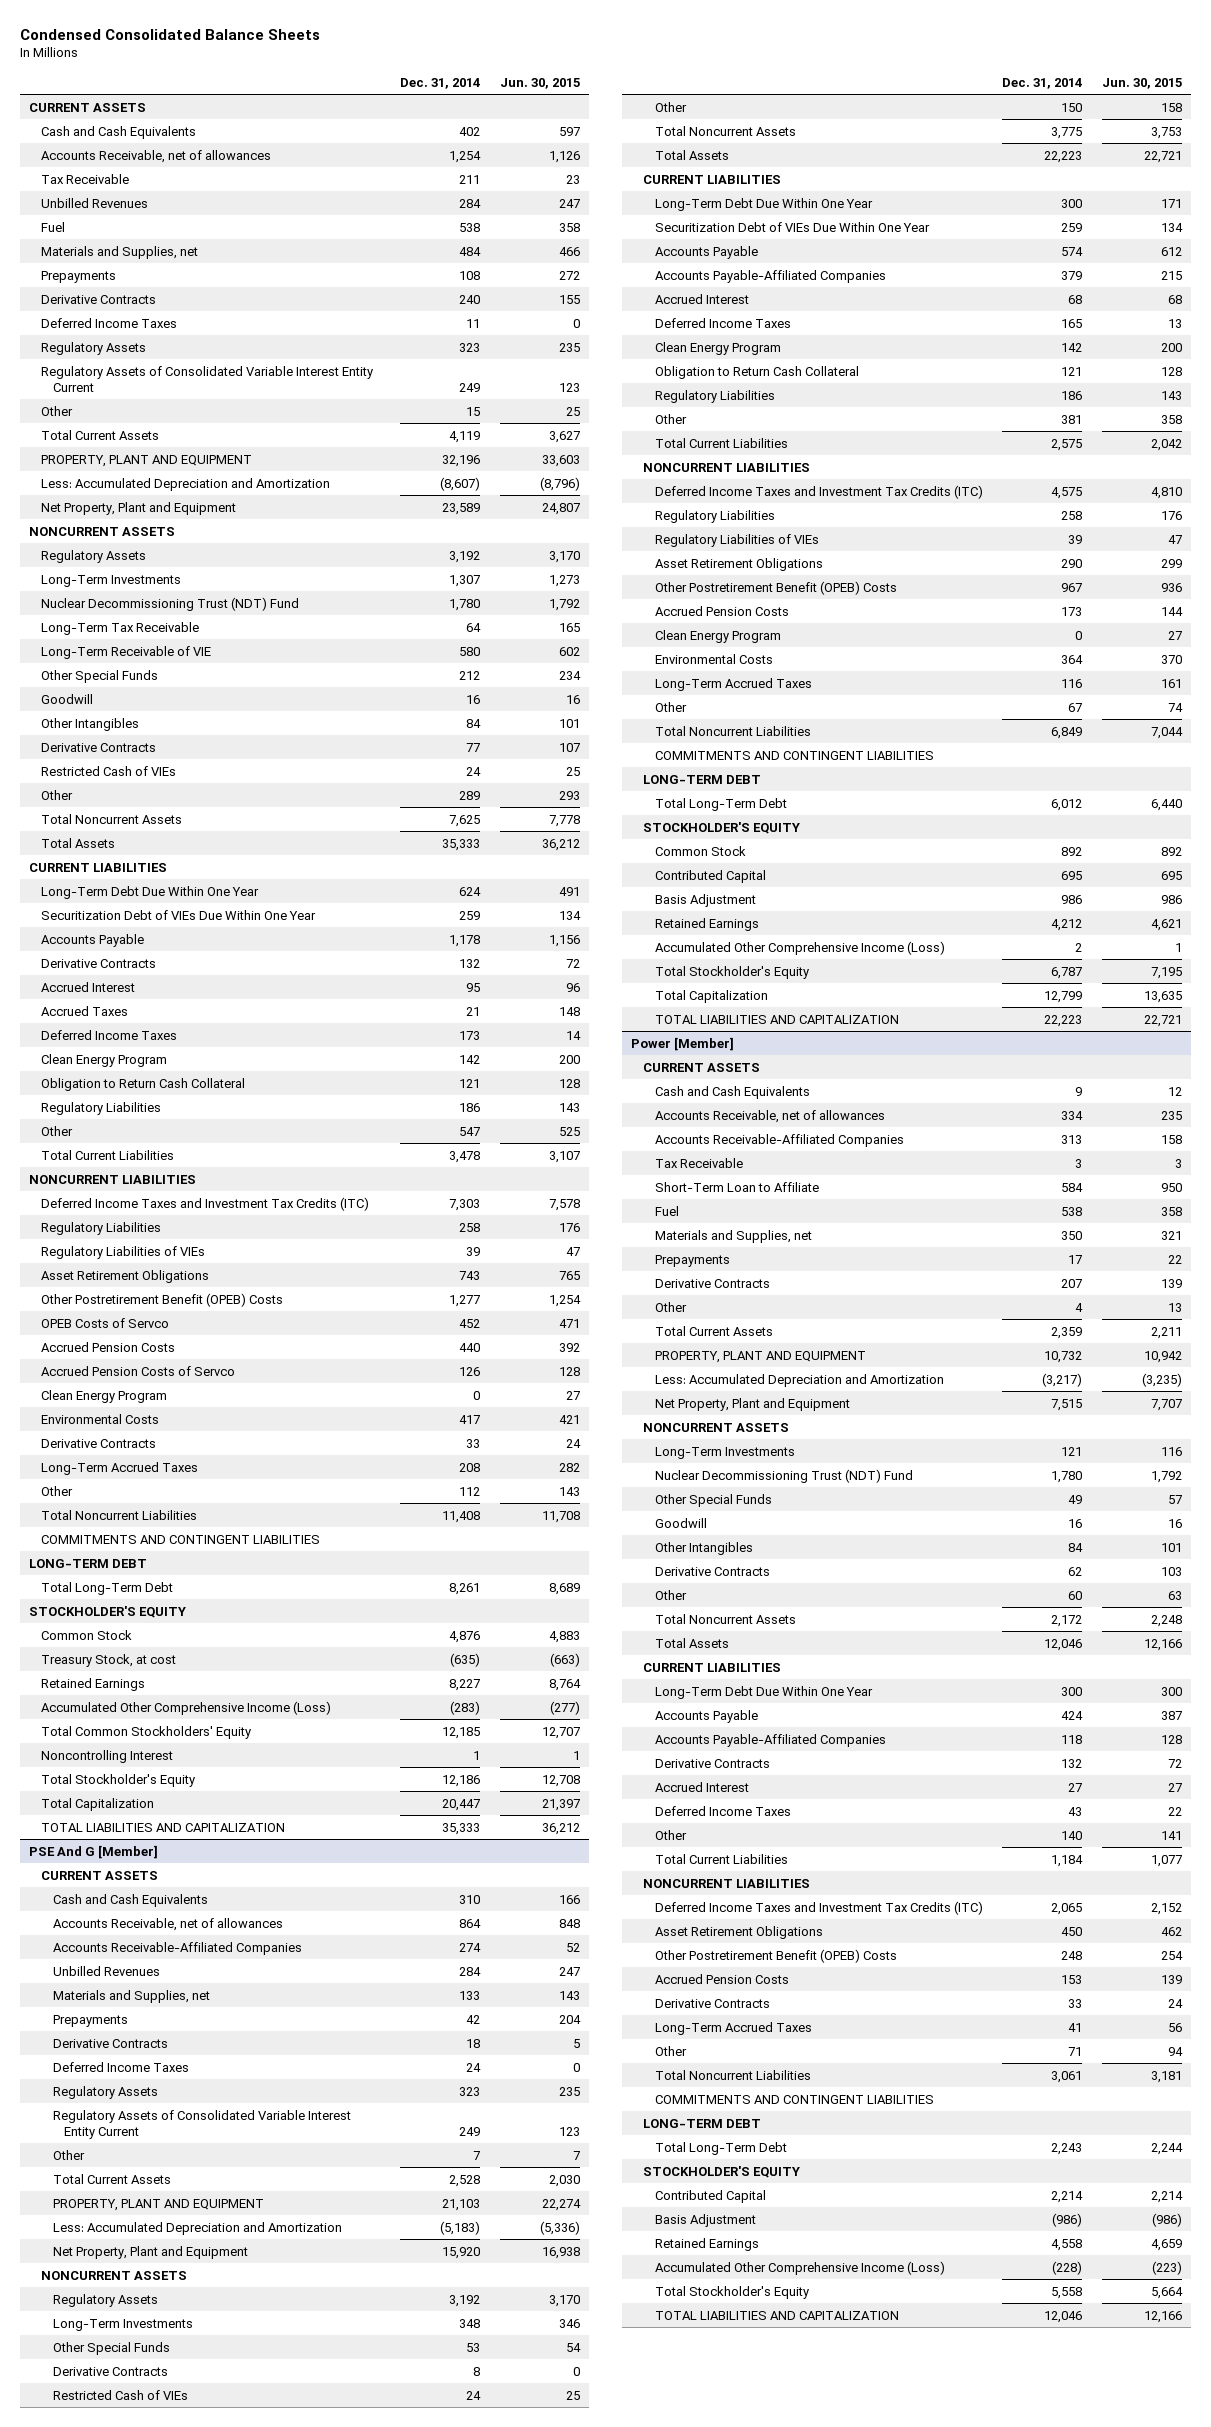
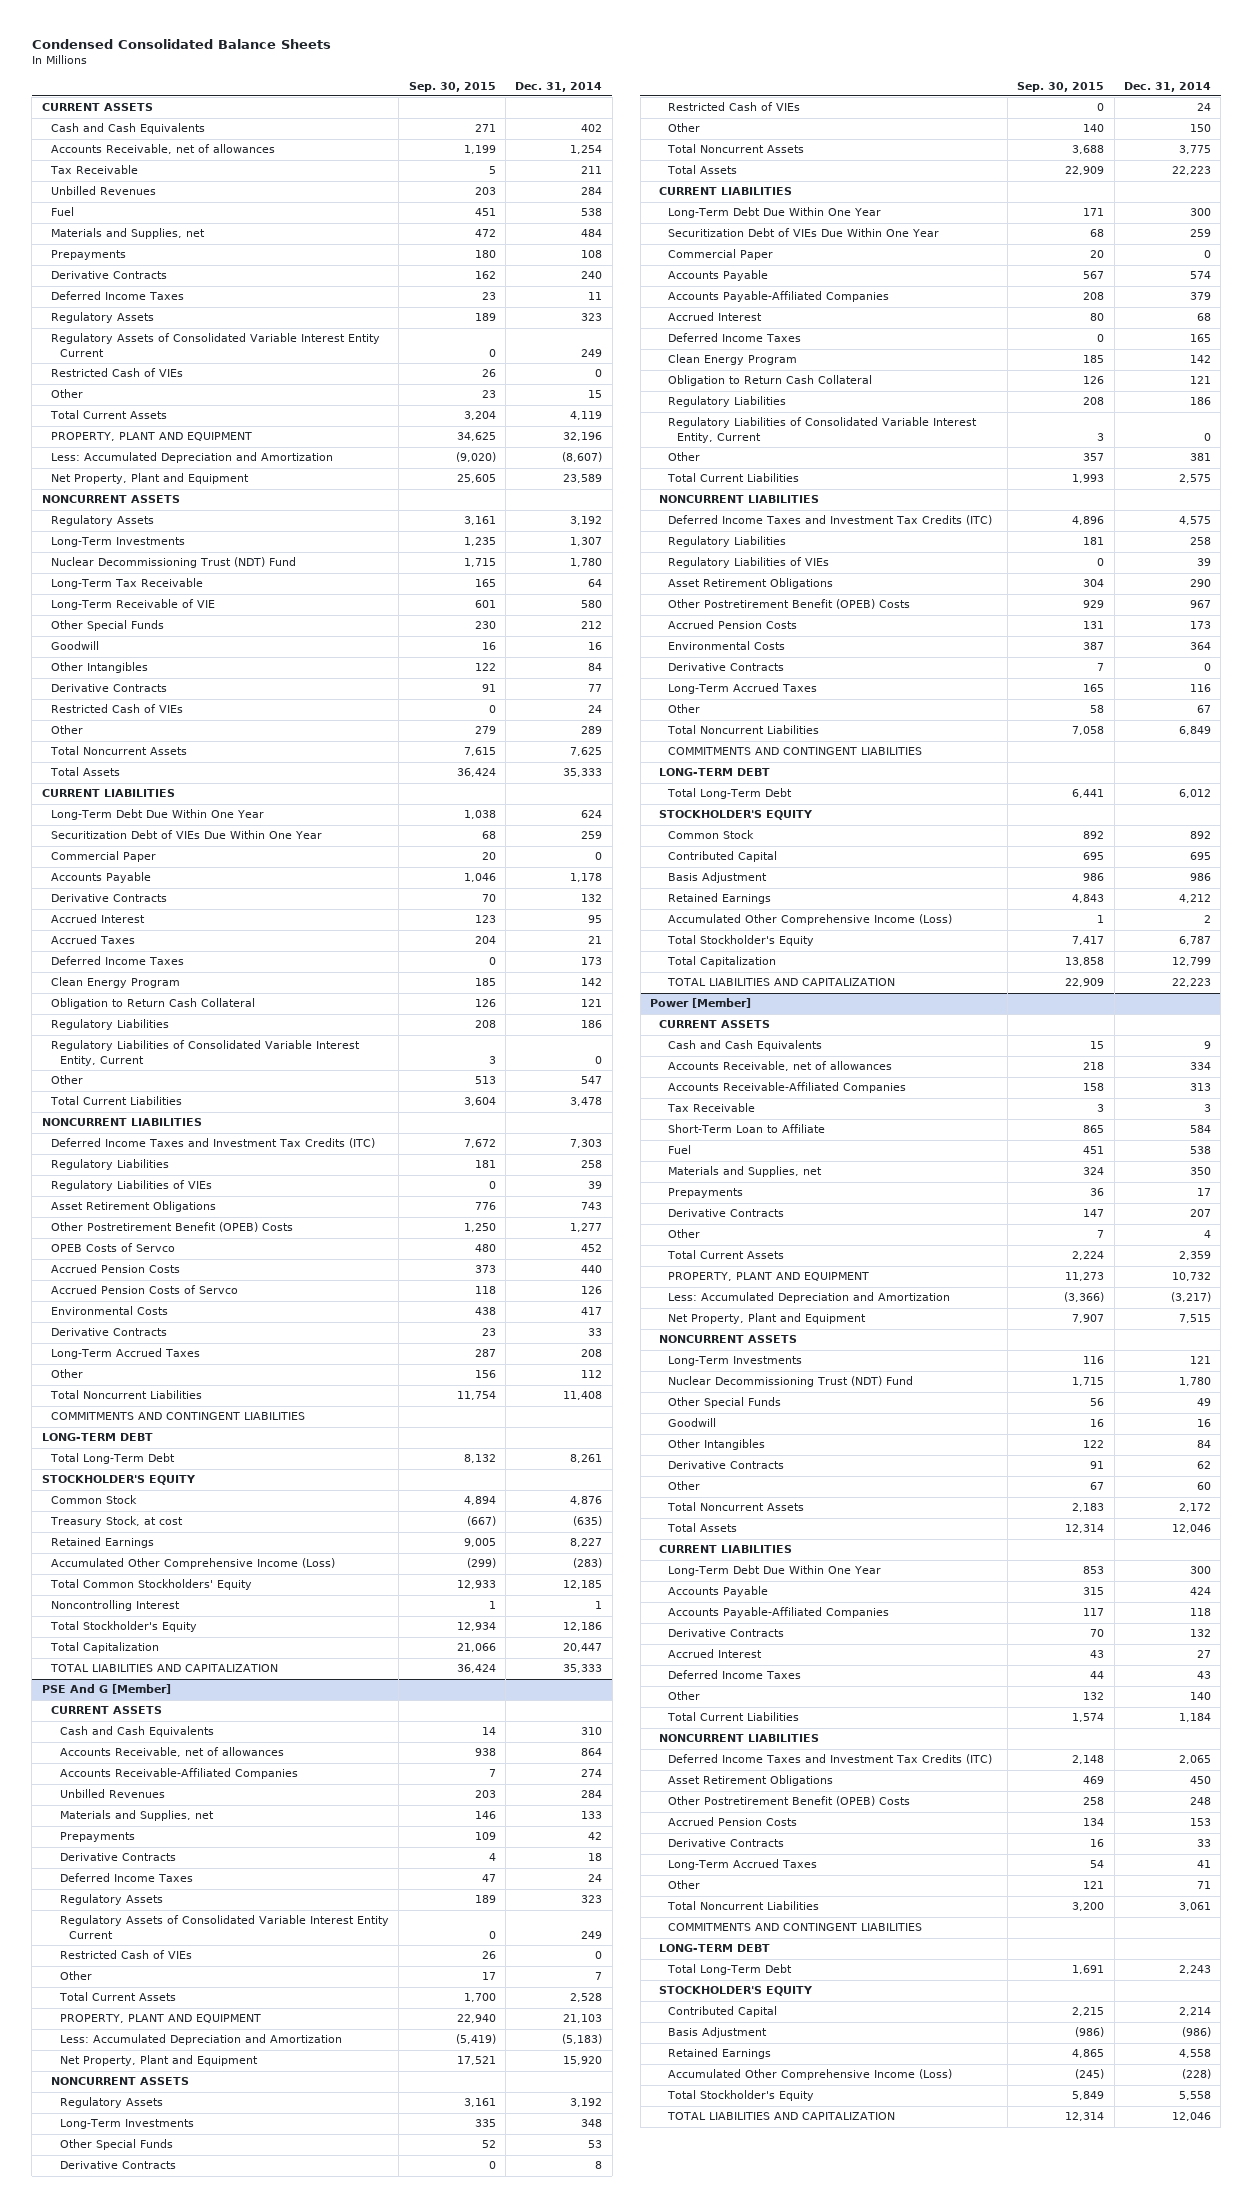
[499,77,580,89] Jun. 30, 2015 -> none
none -> [408,81,496,92] Sep. 30, 2015
none -> [50,368,183,378] Restricted Cash of VIEs
none -> [50,851,156,863] Commercial Paper
none -> [50,1040,360,1066] Regulatory Liabilities of Consolidated Variable Interest Entity, Current
[41,1389,168,1403] Clean Energy Program -> none
none -> [59,1950,192,1960] Restricted Cash of VIEs
none -> [668,249,774,261] Commercial Paper
none -> [668,417,978,443] Regulatory Liabilities of Consolidated Variable Interest Entity, Current
[654,629,781,643] Clean Energy Program -> none
none -> [668,663,785,672] Derivative Contracts

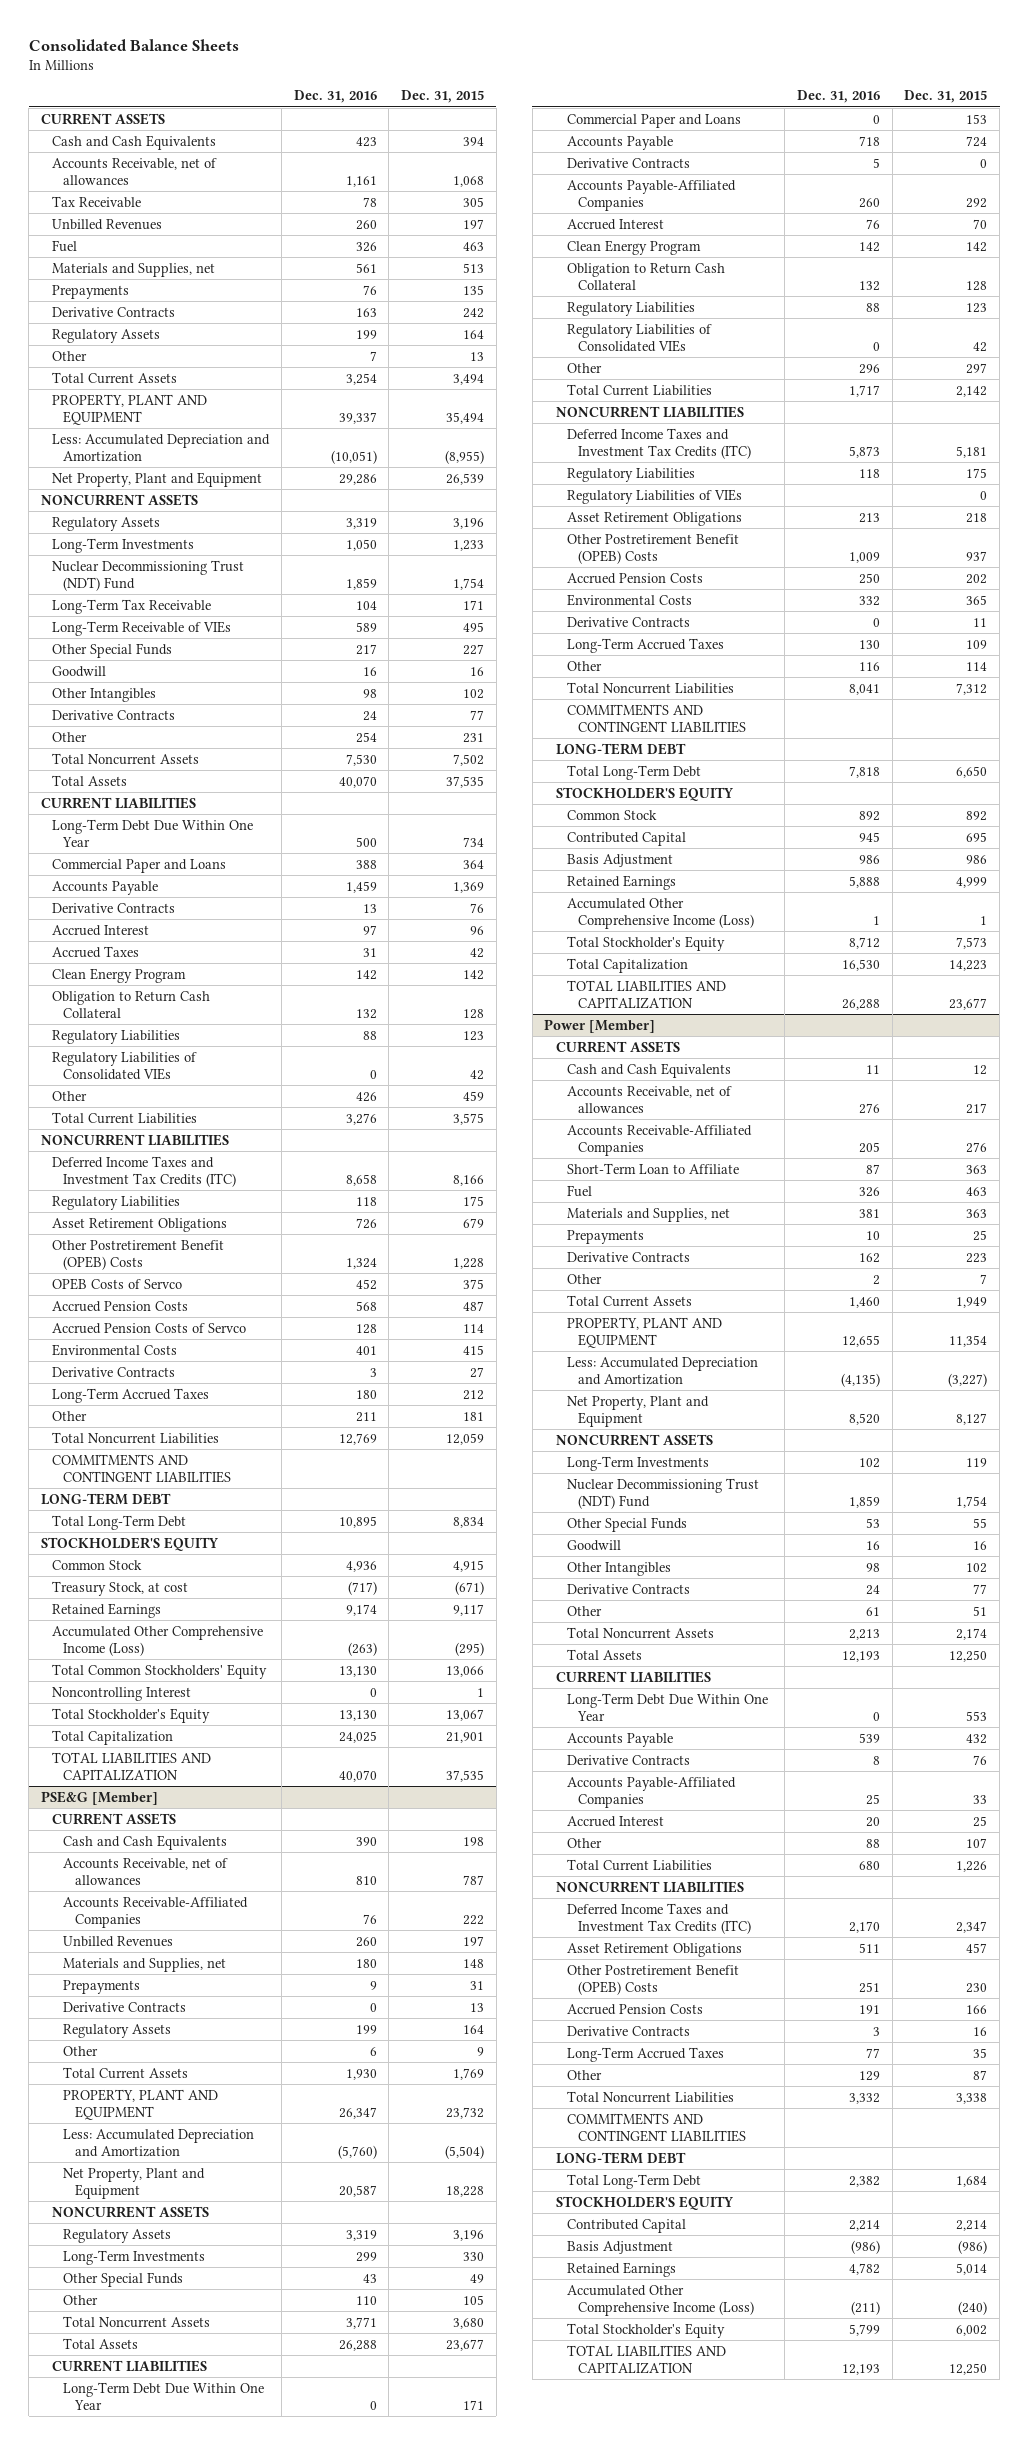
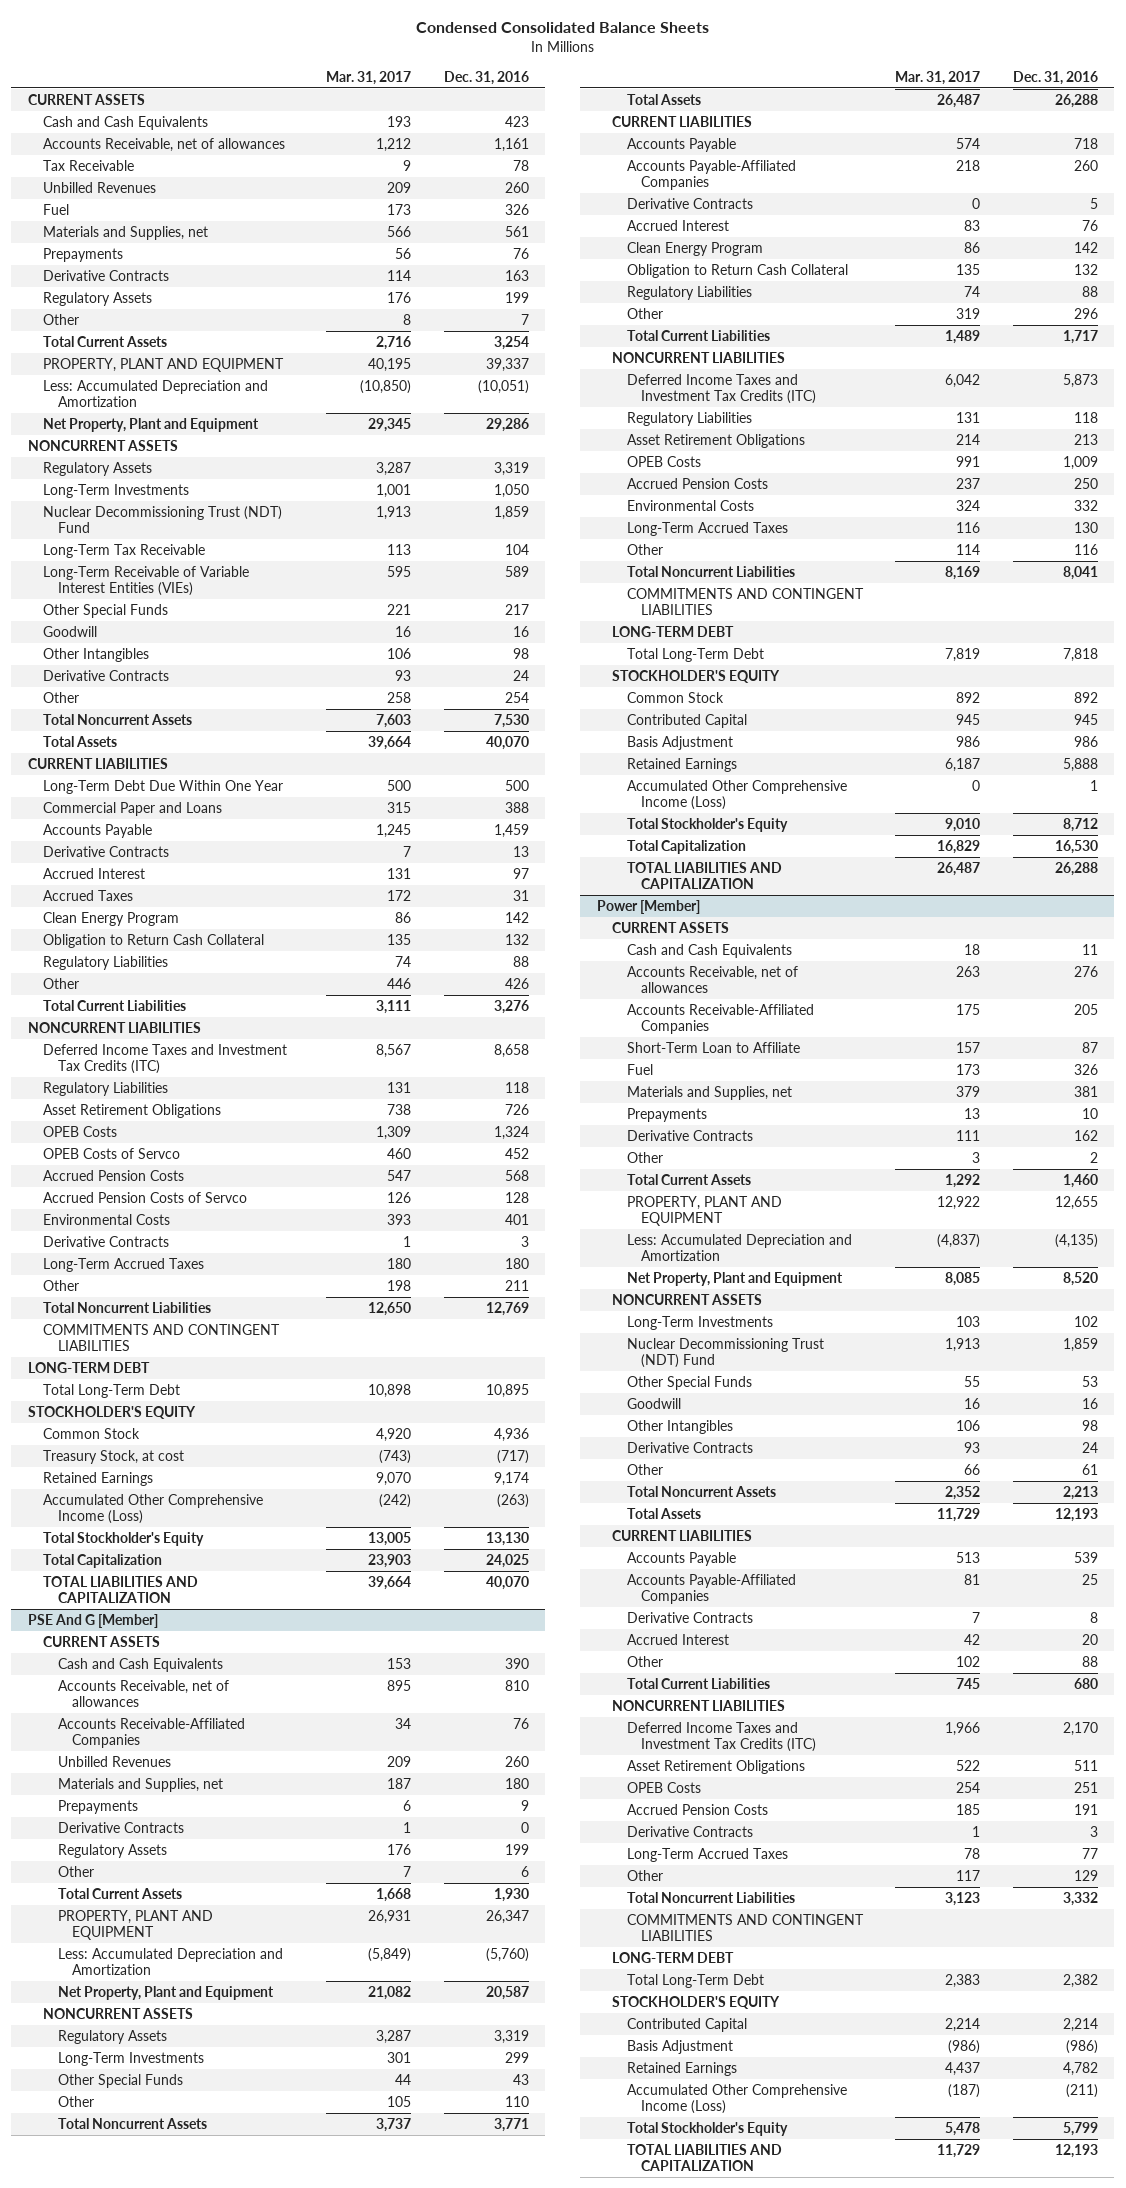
[28,38,239,51] Consolidated Balance Sheets -> [415,22,709,34] Condensed Consolidated Balance Sheets
[400,90,484,104] Dec. 31, 2015 -> none
none -> [326,70,412,85] Mar. 31, 2017
[52,620,232,636] Long-Term Receivable of VIEs -> [42,565,249,597] Long-Term Receivable of Variable Interest Entities (VIEs)
[52,1051,198,1081] Regulatory Liabilities of Consolidated VIEs -> none
[52,1239,225,1271] Other Postretirement Benefit (OPEB) Costs -> [42,1125,117,1137] OPEB Costs
[52,1663,268,1679] Total Common Stockholders' Equity -> none
[52,1686,192,1701] Noncontrolling Interest -> none
[40,1790,158,1805] PSE&G [Member] -> [27,1613,158,1628] PSE And G [Member]
[63,2381,265,2411] Long-Term Debt Due Within One Year -> none
[567,113,742,128] Commercial Paper and Loans -> none
[567,157,691,168] Derivative Contracts -> none
none -> [626,197,753,209] Derivative Contracts
[567,323,713,353] Regulatory Liabilities of Consolidated VIEs -> none
[567,488,743,504] Regulatory Liabilities of VIEs -> none
[567,533,740,565] Other Postretirement Benefit (OPEB) Costs -> [626,455,701,467] OPEB Costs
[567,616,691,627] Derivative Contracts -> none
[567,1692,769,1722] Long-Term Debt Due Within One Year -> none
[567,1754,691,1765] Derivative Contracts -> [626,1611,753,1623] Derivative Contracts
[567,1964,740,1996] Other Postretirement Benefit (OPEB) Costs -> [626,1781,701,1793] OPEB Costs

